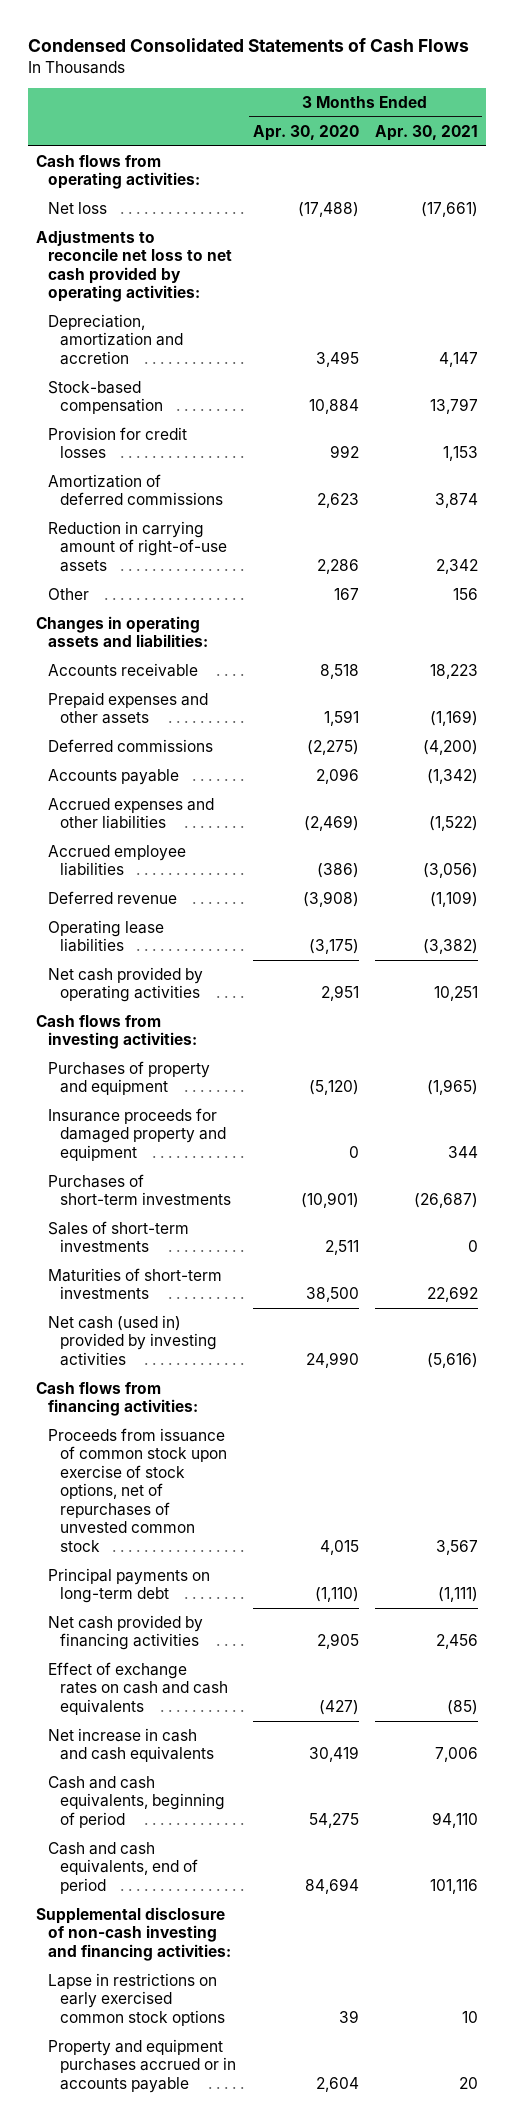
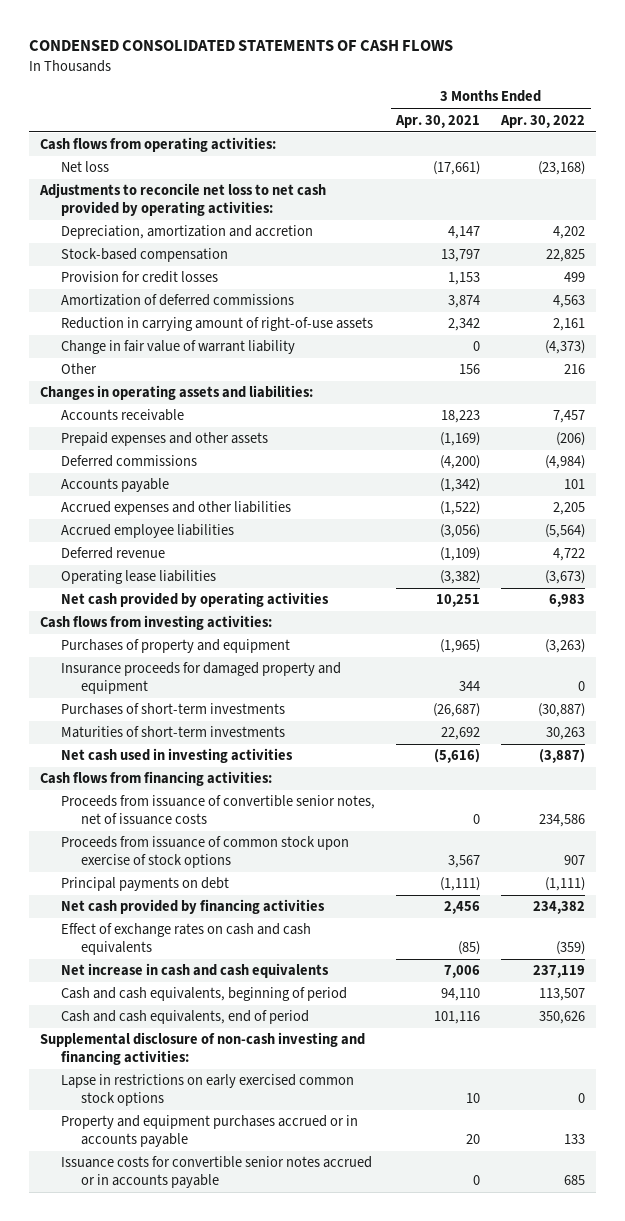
[28,37,470,52] Condensed Consolidated Statements of Cash Flows -> [29,40,454,52] CONDENSED CONSOLIDATED STATEMENTS OF CASH FLOWS
[252,124,359,141] Apr. 30, 2020 -> none
none -> [500,114,586,128] Apr. 30, 2022
none -> [60,340,295,355] Change in fair value of warrant liability
[48,1220,190,1253] Sales of short-term investments -> none
[48,1314,218,1366] Net cash (used in) provided by investing activities -> [60,748,293,764] Net cash used in investing activities
none -> [60,795,375,825] Proceeds from issuance of convertible senior notes, net of issuance costs
[48,1427,228,1552] Proceeds from issuance of common stock upon exercise of stock options, net of repurchases of unvested common stock -> [60,836,349,868] Proceeds from issuance of common stock upon exercise of stock options
[48,1567,211,1604] Principal payments on long-term debt -> [60,877,229,892] Principal payments on debt
none -> [60,1156,372,1188] Issuance costs for convertible senior notes accrued or in accounts payable

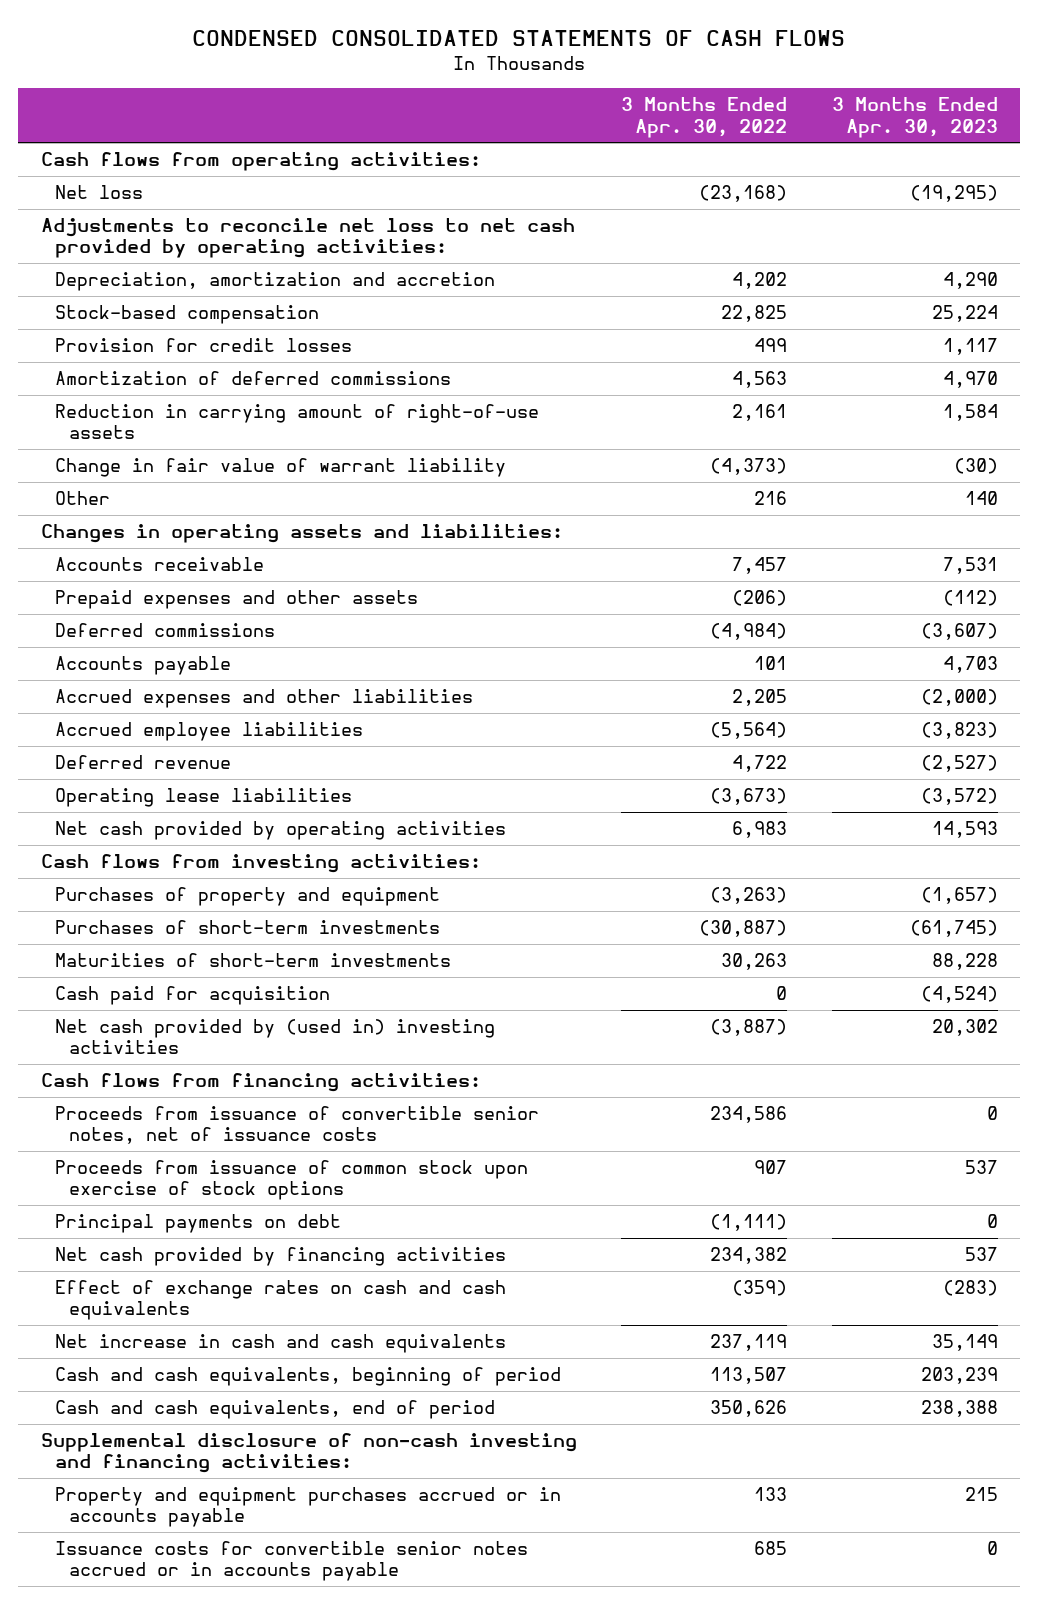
[394,114,480,128] Apr. 30, 2021 -> none
none -> [832,97,999,138] 3 Months Ended Apr. 30, 2023
[60,662,341,694] Insurance proceeds for damaged property and equipment -> none
none -> [54,986,330,1006] Cash paid for acquisition
[60,748,293,764] Net cash used in investing activities -> [54,1019,495,1055] Net cash provided by (used in) investing activities
[60,1074,354,1106] Lapse in restrictions on early exercised common stock options -> none

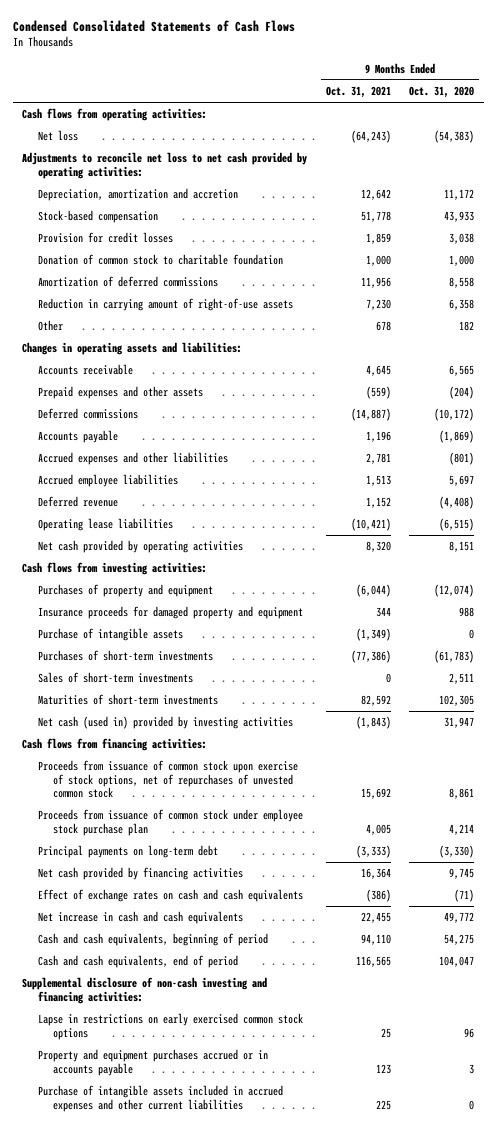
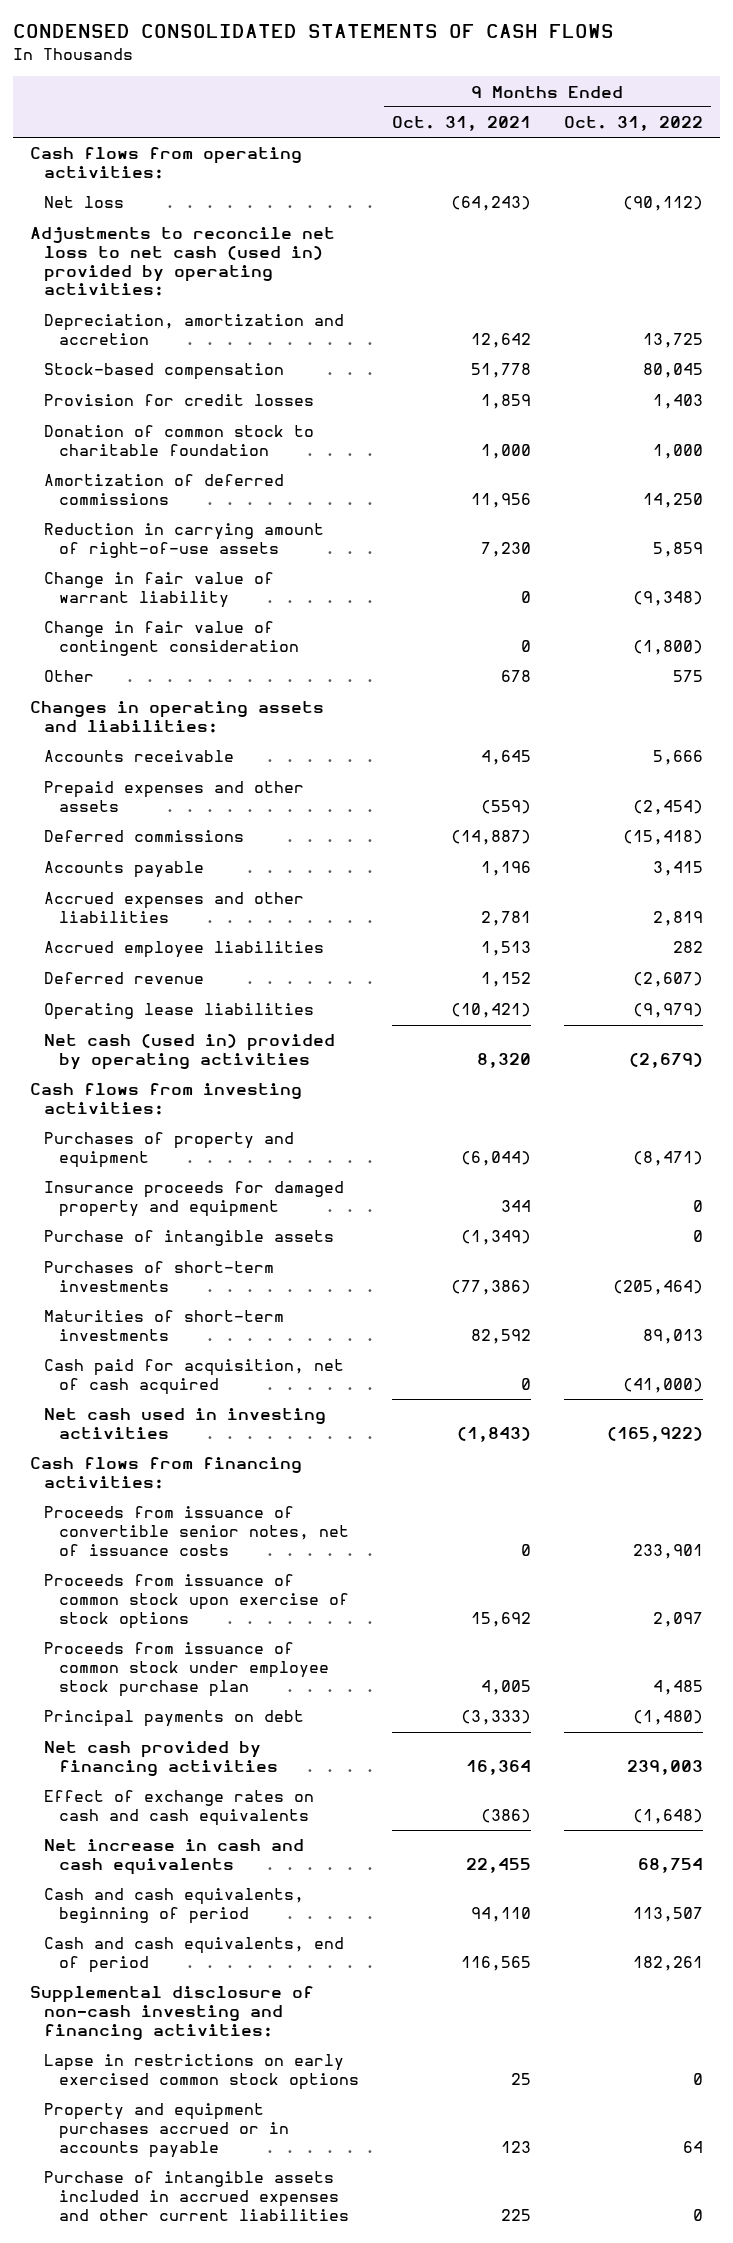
[12,19,295,32] Condensed Consolidated Statements of Cash Flows -> [12,24,614,39] CONDENSED CONSOLIDATED STATEMENTS OF CASH FLOWS
[409,86,475,99] Oct. 31, 2020 -> none
none -> [563,116,703,132] Oct. 31, 2022
[22,152,308,179] Adjustments to reconcile net loss to net cash provided by operating activities: -> [29,227,335,297] Adjustments to reconcile net loss to net cash (used in) provided by operating activities:
none -> [44,572,275,609] Change in fair value of warrant liability
none -> [44,621,299,657] Change in fair value of contingent consideration
[37,540,243,554] Net cash provided by operating activities -> [44,1034,336,1071] Net cash (used in) provided by operating activities
[37,672,193,684] Sales of short-term investments -> none
none -> [44,1359,345,1396] Cash paid for acquisition, net of cash acquired
[37,716,293,730] Net cash (used in) provided by investing activities -> [44,1408,327,1440] Net cash used in investing activities
none -> [44,1506,349,1556] Proceeds from issuance of convertible senior notes, net of issuance costs
[37,760,298,799] Proceeds from issuance of common stock upon exercise of stock options, net of repurchases of unvested common stock -> [44,1574,349,1629] Proceeds from issuance of common stock upon exercise of stock options
[37,845,218,859] Principal payments on long-term debt -> [44,1710,305,1728] Principal payments on debt

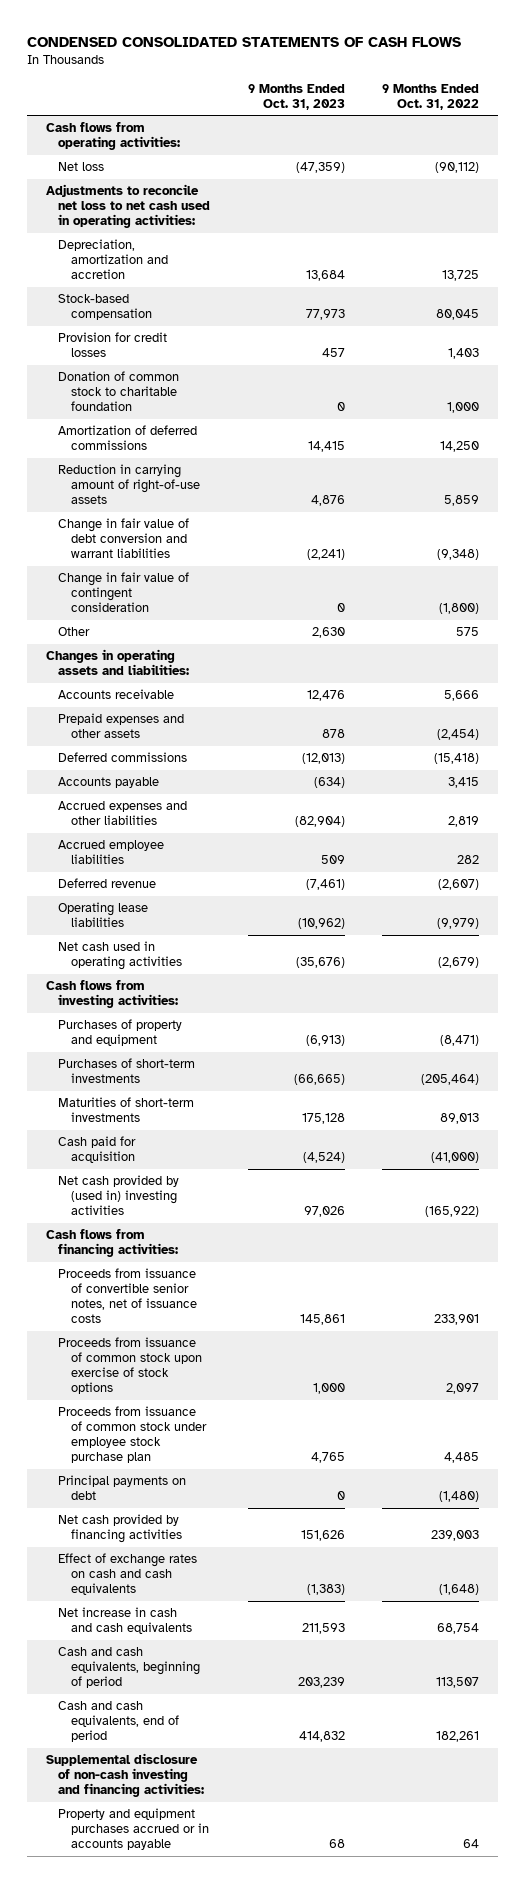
[391,116,531,132] Oct. 31, 2021 -> none
none -> [247,83,345,110] 9 Months Ended Oct. 31, 2023
[29,227,335,297] Adjustments to reconcile net loss to net cash (used in) provided by operating activities: -> [45,184,211,228] Adjustments to reconcile net loss to net cash used in operating activities:
[44,572,275,609] Change in fair value of warrant liability -> [58,518,190,558] Change in fair value of debt conversion and warrant liabilities
[44,1034,336,1071] Net cash (used in) provided by operating activities -> [58,941,182,971] Net cash used in operating activities
[44,1181,345,1218] Insurance proceeds for damaged property and equipment -> none
[44,1230,335,1247] Purchase of intangible assets -> none
[44,1359,345,1396] Cash paid for acquisition, net of cash acquired -> [58,1136,137,1164] Cash paid for acquisition
[44,1408,327,1440] Net cash used in investing activities -> [58,1175,180,1215] Net cash provided by (used in) investing activities
[44,2054,359,2091] Lapse in restrictions on early exercised common stock options -> none
[44,2171,349,2221] Purchase of intangible assets included in accrued expenses and other current liabilities -> none

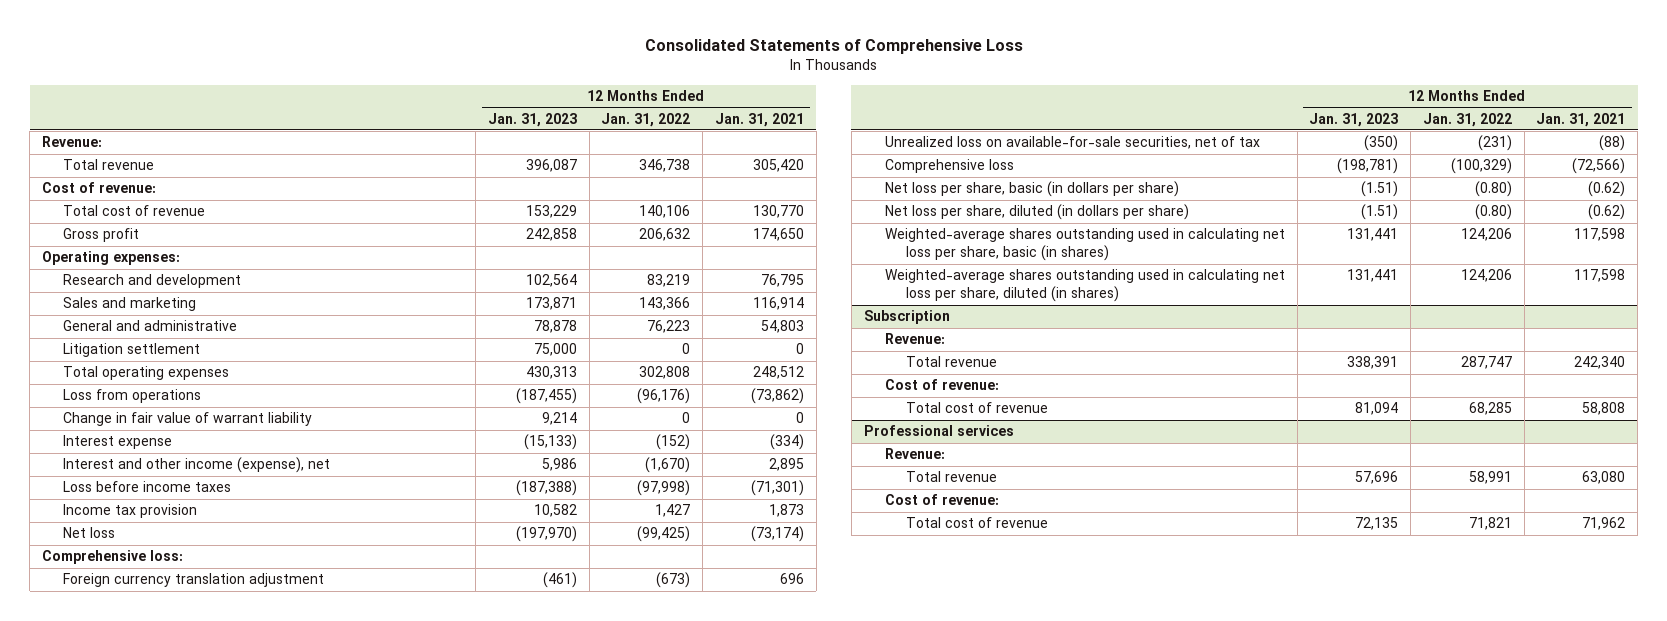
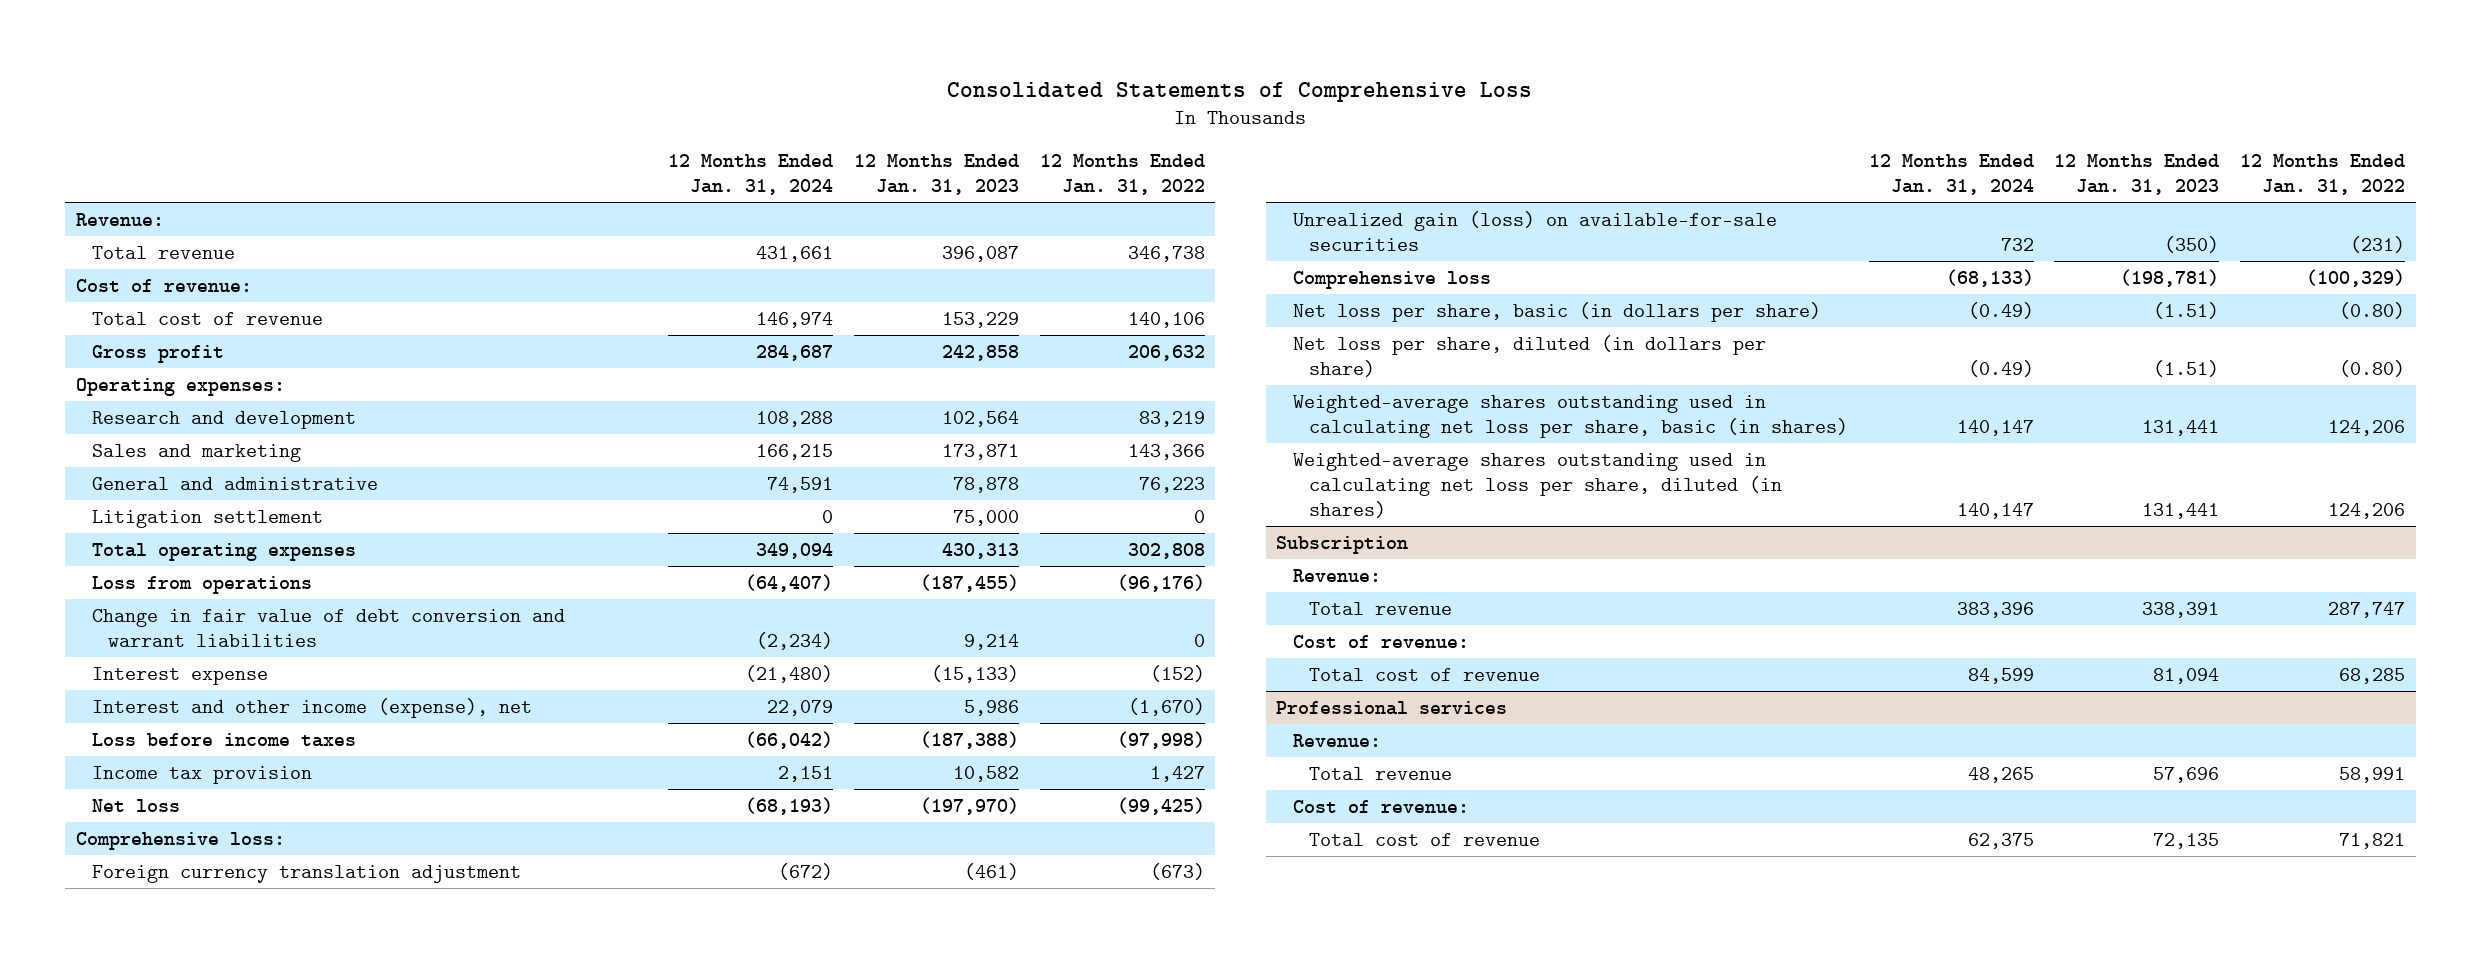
[714,112,804,127] Jan. 31, 2021 -> none
none -> [668,154,834,196] 12 Months Ended Jan. 31, 2024
[63,412,313,427] Change in fair value of warrant liability -> [92,608,566,647] Change in fair value of debt conversion and warrant liabilities
[884,136,1260,150] Unrealized loss on available-for-sale securities, net of tax -> [1292,210,1777,251] Unrealized gain (loss) on available-for-sale securities

